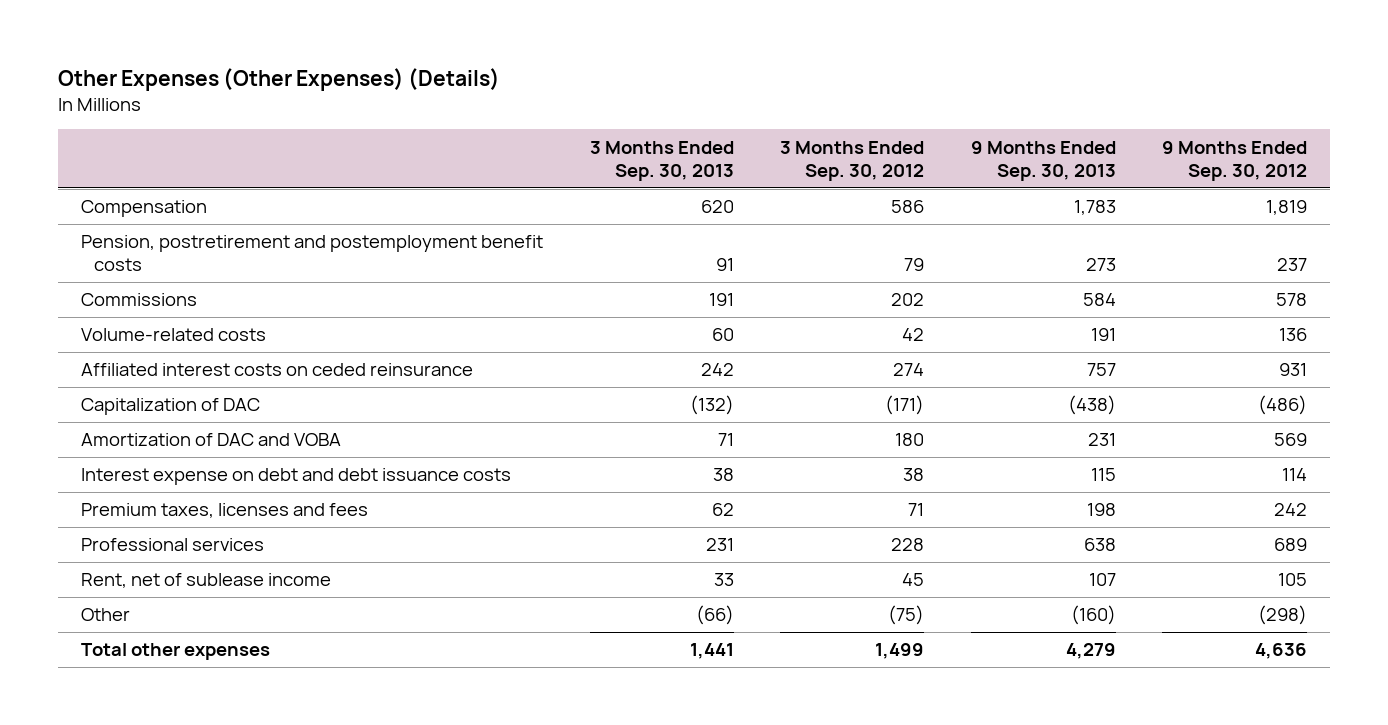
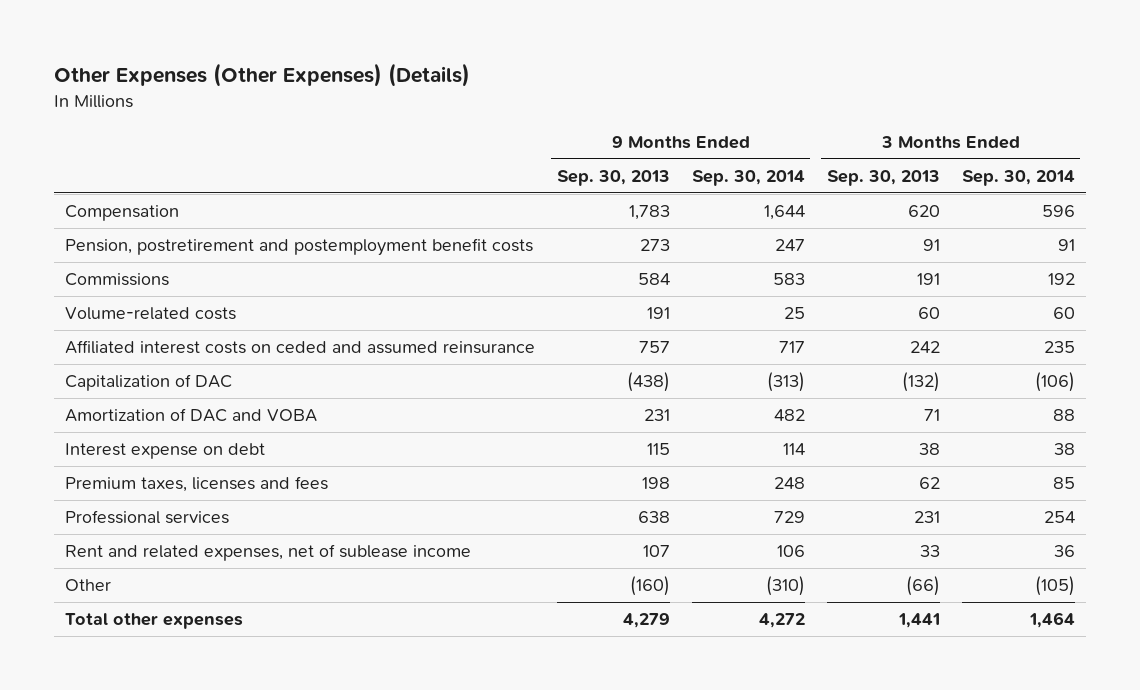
[780,140,925,181] 3 Months Ended Sep. 30, 2012 -> none
[1161,140,1307,181] 9 Months Ended Sep. 30, 2012 -> none
none -> [691,170,805,187] Sep. 30, 2014
none -> [961,170,1075,187] Sep. 30, 2014
[81,363,474,377] Affiliated interest costs on ceded reinsurance -> [64,340,535,355] Affiliated interest costs on ceded and assumed reinsurance
[81,468,512,486] Interest expense on debt and debt issuance costs -> [64,443,265,460] Interest expense on debt
[81,573,332,589] Rent, net of sublease income -> [64,544,471,562] Rent and related expenses, net of sublease income

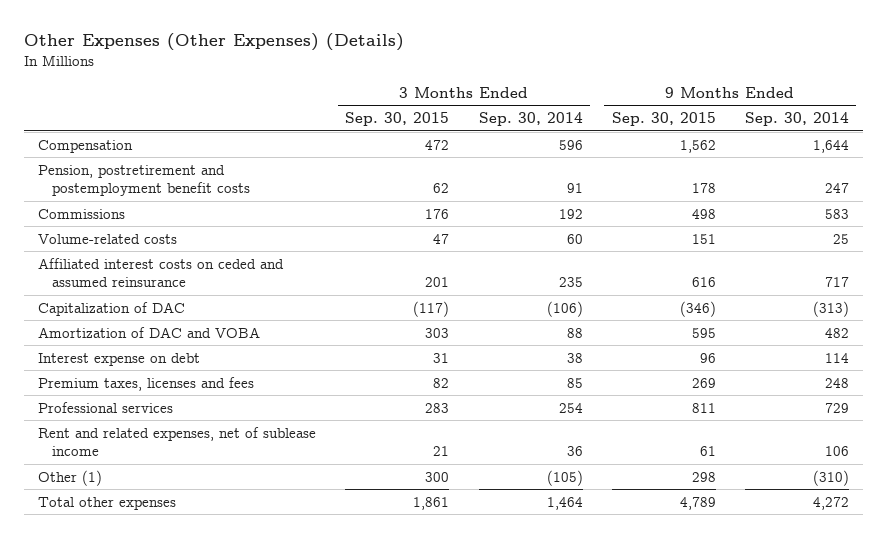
[556,170,670,187] Sep. 30, 2013 -> none
[826,170,940,187] Sep. 30, 2013 -> none
none -> [345,112,450,127] Sep. 30, 2015
none -> [611,112,716,127] Sep. 30, 2015
[64,579,111,592] Other -> [38,469,103,486] Other (1)

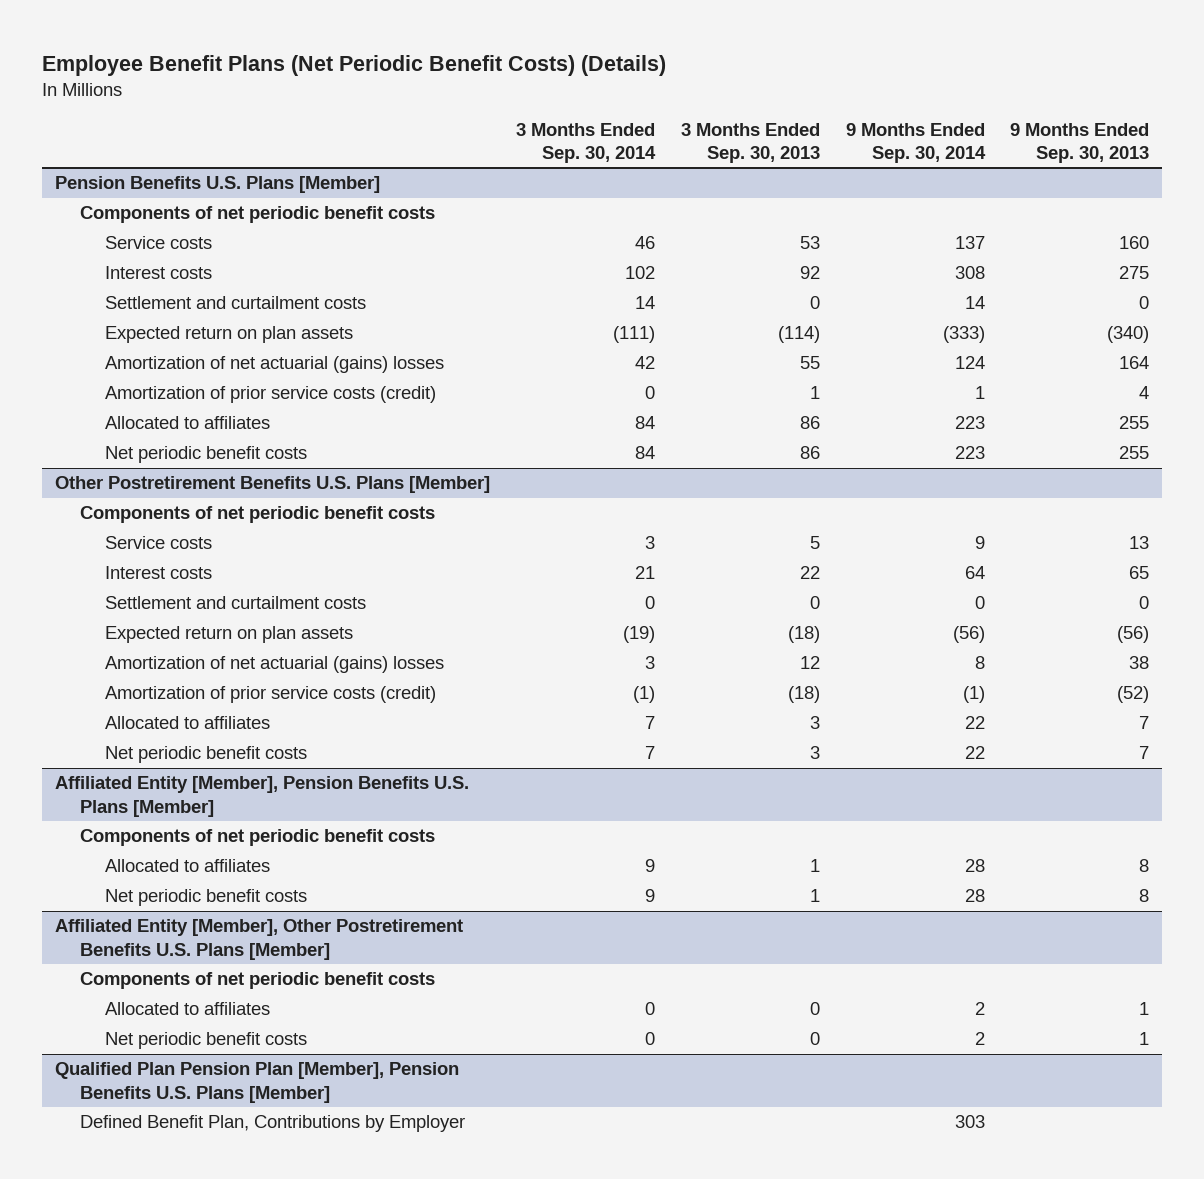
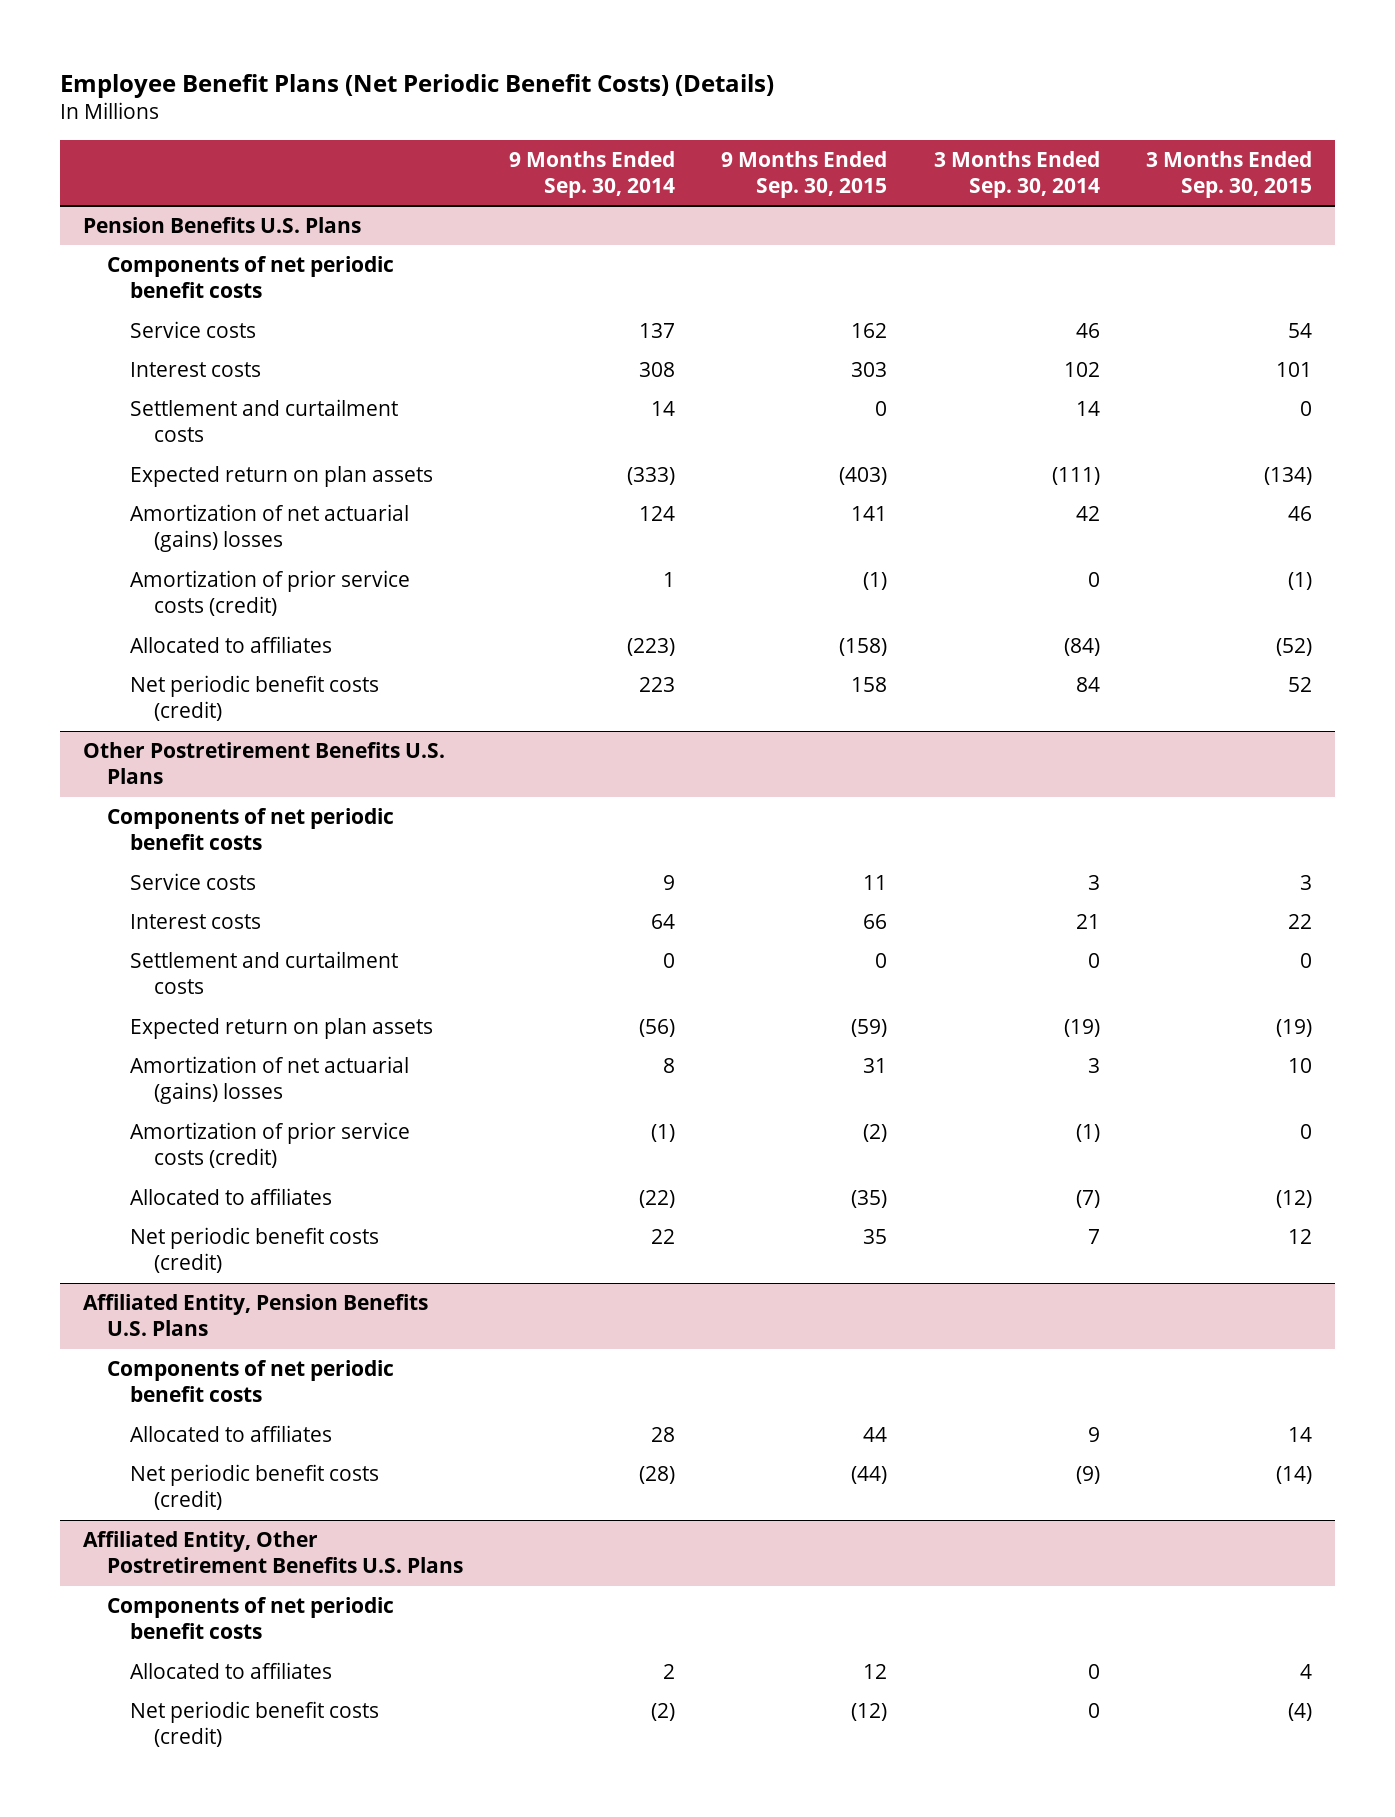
[680,122,820,163] 3 Months Ended Sep. 30, 2013 -> none
[1010,122,1150,163] 9 Months Ended Sep. 30, 2013 -> none
none -> [721,150,888,199] 9 Months Ended Sep. 30, 2015
none -> [1146,150,1313,199] 3 Months Ended Sep. 30, 2015
[54,176,380,194] Pension Benefits U.S. Plans [Member] -> [82,216,361,233] Pension Benefits U.S. Plans
[634,416,655,430] 84 -> [1063,637,1100,656] (84)
[954,416,985,430] 223 -> [626,637,675,656] (223)
[105,446,308,464] Net periodic benefit costs -> [130,674,380,722] Net periodic benefit costs (credit)
[54,476,490,494] Other Postretirement Benefits U.S. Plans [Member] -> [82,741,445,785] Other Postretirement Benefits U.S. Plans
[644,716,655,730] 7 -> [1075,1189,1100,1208] (7)
[964,716,985,730] 22 -> [638,1189,675,1208] (22)
[105,746,308,764] Net periodic benefit costs -> [130,1226,380,1274] Net periodic benefit costs (credit)
[54,776,469,817] Affiliated Entity [Member], Pension Benefits U.S. Plans [Member] -> [82,1293,428,1337] Affiliated Entity, Pension Benefits U.S. Plans
[105,889,308,907] Net periodic benefit costs -> [130,1463,380,1511] Net periodic benefit costs (credit)
[644,889,655,903] 9 -> [1075,1465,1100,1484] (9)
[964,889,985,903] 28 -> [638,1465,675,1484] (28)
[54,919,463,960] Affiliated Entity [Member], Other Postretirement Benefits U.S. Plans [Member] -> [82,1530,463,1574] Affiliated Entity, Other Postretirement Benefits U.S. Plans
[54,1062,459,1103] Qualified Plan Pension Plan [Member], Pension Benefits U.S. Plans [Member] -> none
[80,1115,466,1133] Defined Benefit Plan, Contributions by Employer -> none
[105,1032,308,1050] Net periodic benefit costs -> [130,1700,380,1748] Net periodic benefit costs (credit)
[974,1032,985,1046] 2 -> [650,1702,675,1721] (2)

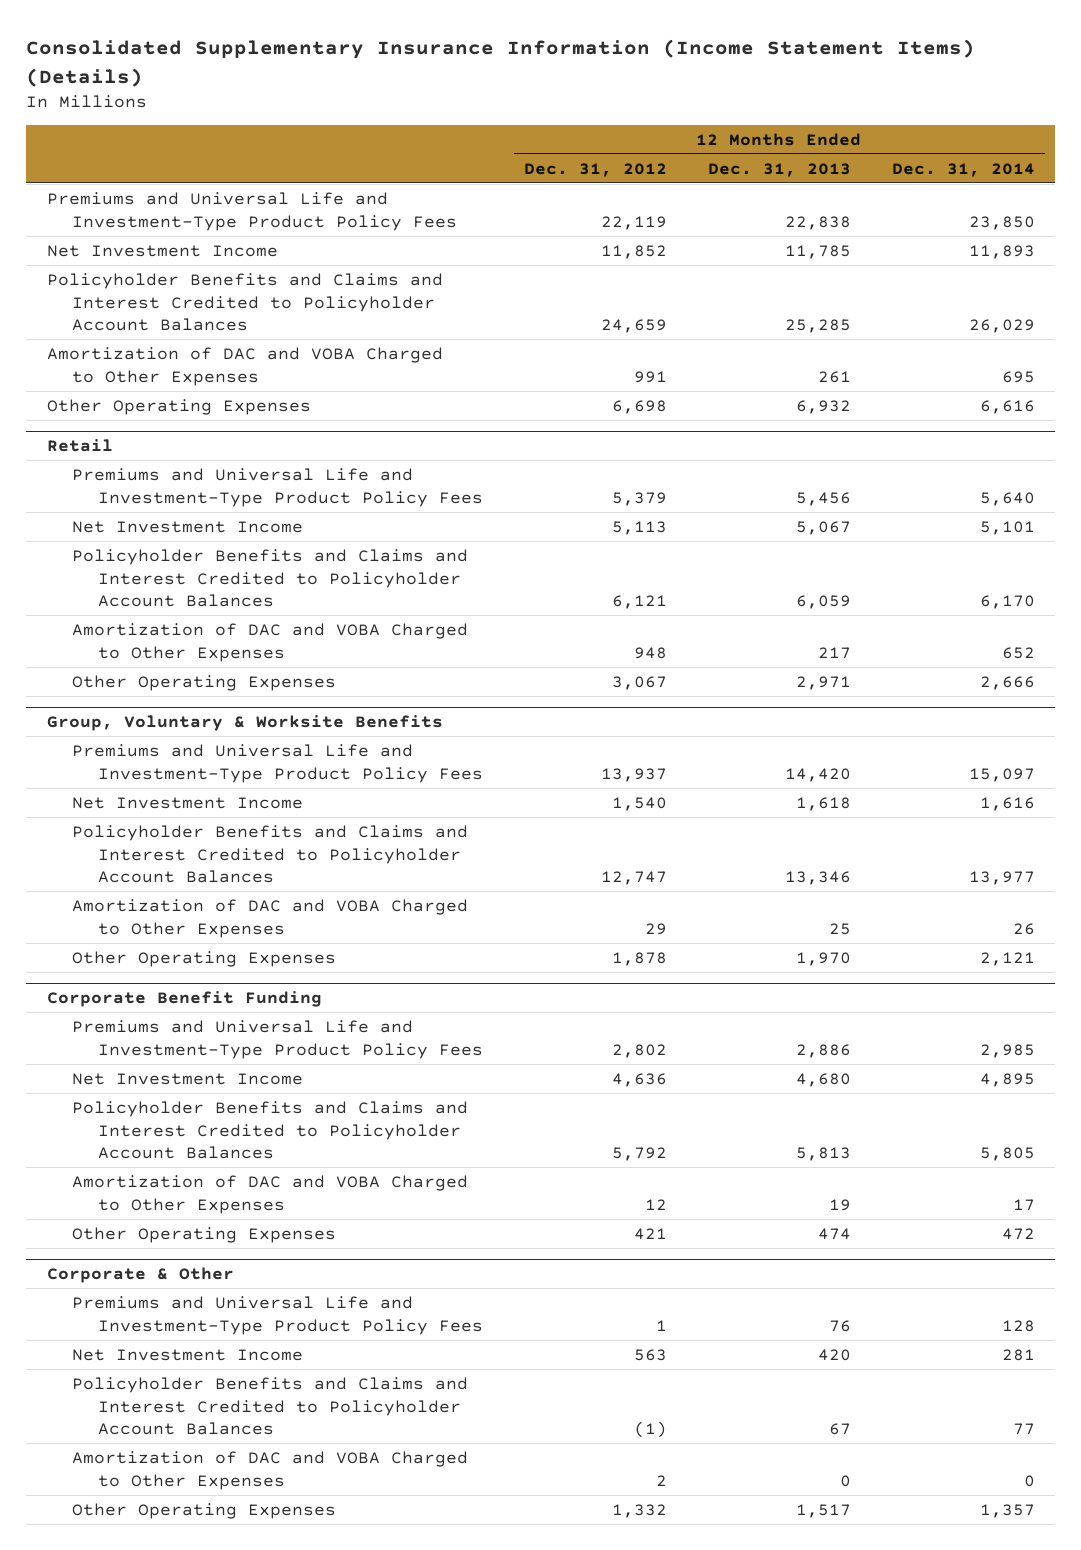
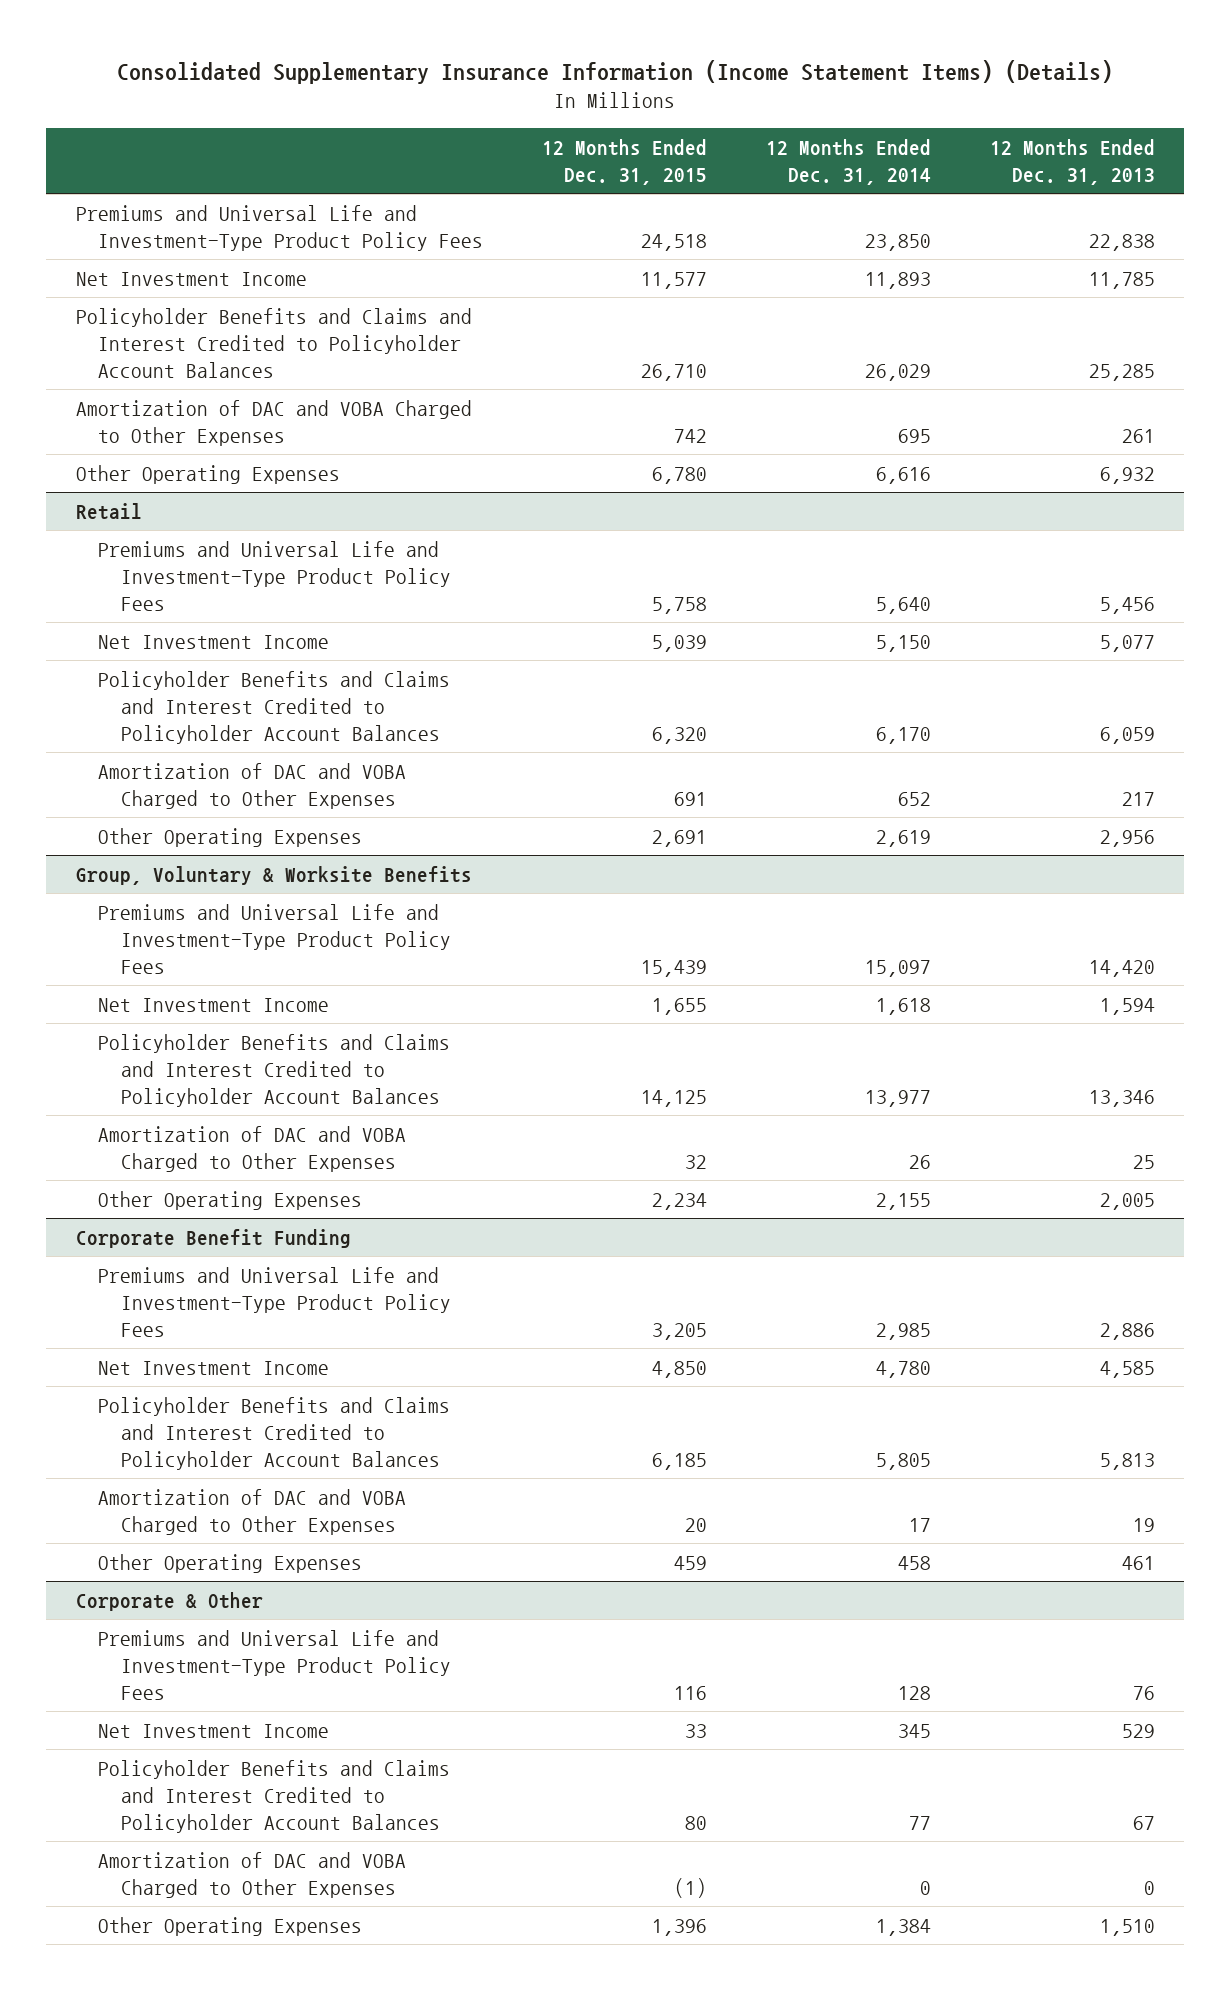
[523,162,667,177] Dec. 31, 2012 -> none
none -> [542,138,708,185] 12 Months Ended Dec. 31, 2015
[795,520,851,535] 5,067 -> [1099,634,1155,652] 5,077
[979,520,1035,535] 5,101 -> [876,634,932,652] 5,150
[795,675,851,690] 2,971 -> [1099,829,1155,847] 2,956
[979,675,1035,690] 2,666 -> [876,829,932,847] 2,619
[795,796,851,811] 1,618 -> [1099,997,1155,1015] 1,594
[979,796,1035,811] 1,616 -> [876,997,932,1015] 1,618
[795,951,851,966] 1,970 -> [1099,1192,1155,1210] 2,005
[979,951,1035,966] 2,121 -> [876,1192,932,1210] 2,155
[795,1072,851,1087] 4,680 -> [1099,1360,1155,1378] 4,585
[979,1072,1035,1087] 4,895 -> [876,1360,932,1378] 4,780
[817,1227,851,1240] 474 -> [1121,1555,1155,1570] 461
[1001,1227,1035,1240] 472 -> [898,1555,932,1570] 458
[817,1348,851,1361] 420 -> [1121,1723,1155,1738] 529
[1001,1348,1035,1361] 281 -> [898,1723,932,1738] 345
[795,1503,851,1518] 1,517 -> [1099,1918,1155,1936] 1,510
[979,1503,1035,1518] 1,357 -> [876,1918,932,1936] 1,384

